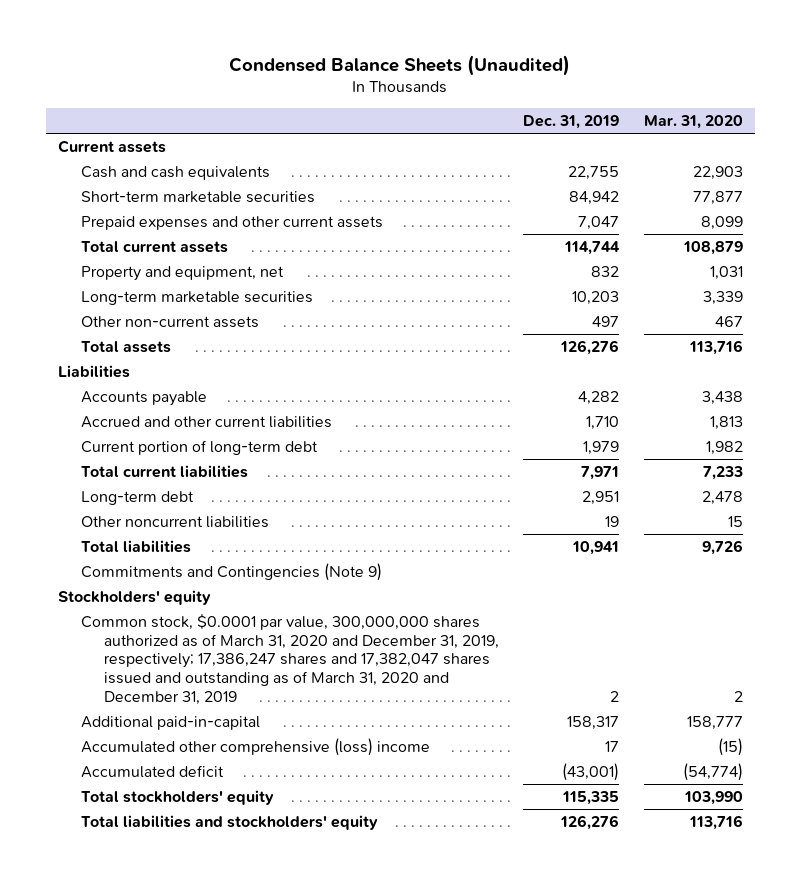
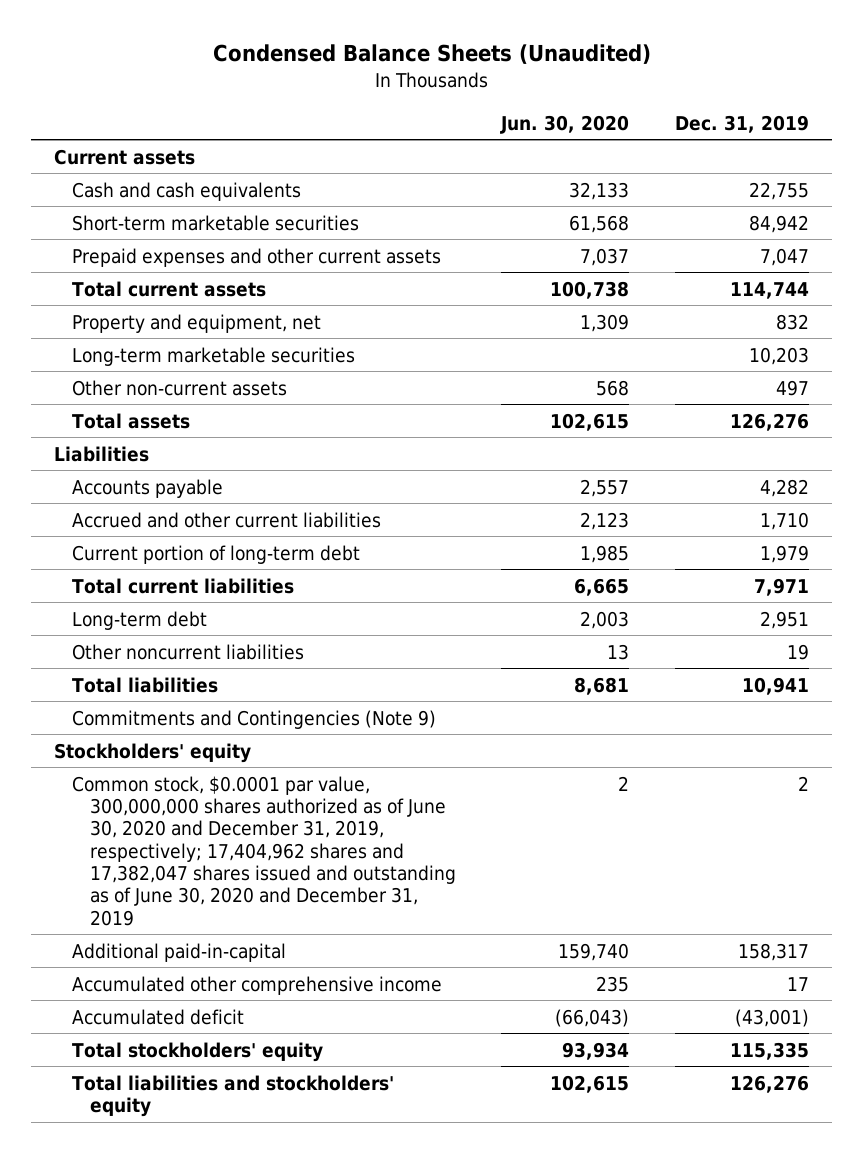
[643,115,743,130] Mar. 31, 2020 -> none
none -> [500,114,630,134] Jun. 30, 2020
[80,613,499,705] Common stock, $0.0001 par value, 300,000,000 shares authorized as of March 31, 2020 and December 31, 2019, respectively; 17,386,247 shares and 17,382,047 shares issued and outstanding as of March 31, 2020 and December 31, 2019 -> [71,775,456,926] Common stock, $0.0001 par value, 300,000,000 shares authorized as of June 30, 2020 and December 31, 2019, respectively; 17,404,962 shares and 17,382,047 shares issued and outstanding as of June 30, 2020 and December 31, 2019
[80,737,430,756] Accumulated other comprehensive (loss) income -> [71,975,442,995] Accumulated other comprehensive income

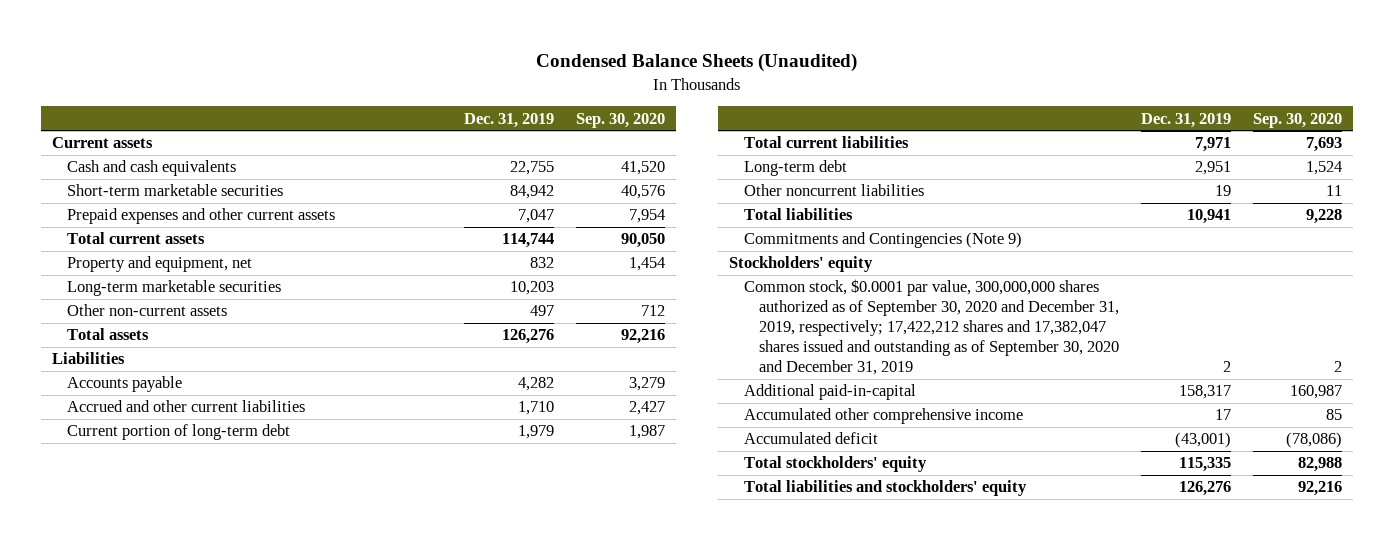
[500,114,630,134] Jun. 30, 2020 -> none
none -> [576,112,666,128] Sep. 30, 2020
[71,775,456,926] Common stock, $0.0001 par value, 300,000,000 shares authorized as of June 30, 2020 and December 31, 2019, respectively; 17,404,962 shares and 17,382,047 shares issued and outstanding as of June 30, 2020 and December 31, 2019 -> [743,279,1120,376] Common stock, $0.0001 par value, 300,000,000 shares authorized as of September 30, 2020 and December 31, 2019, respectively; 17,422,212 shares and 17,382,047 shares issued and outstanding as of September 30, 2020 and December 31, 2019

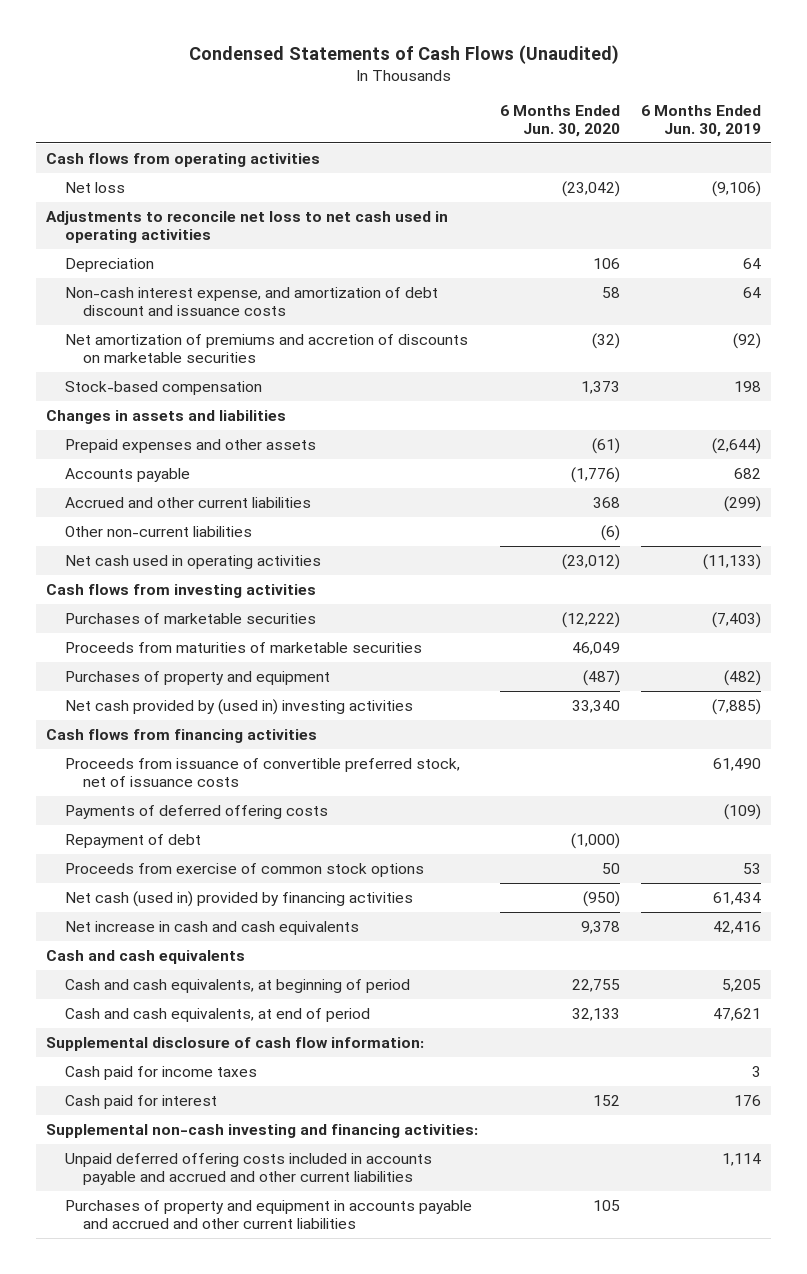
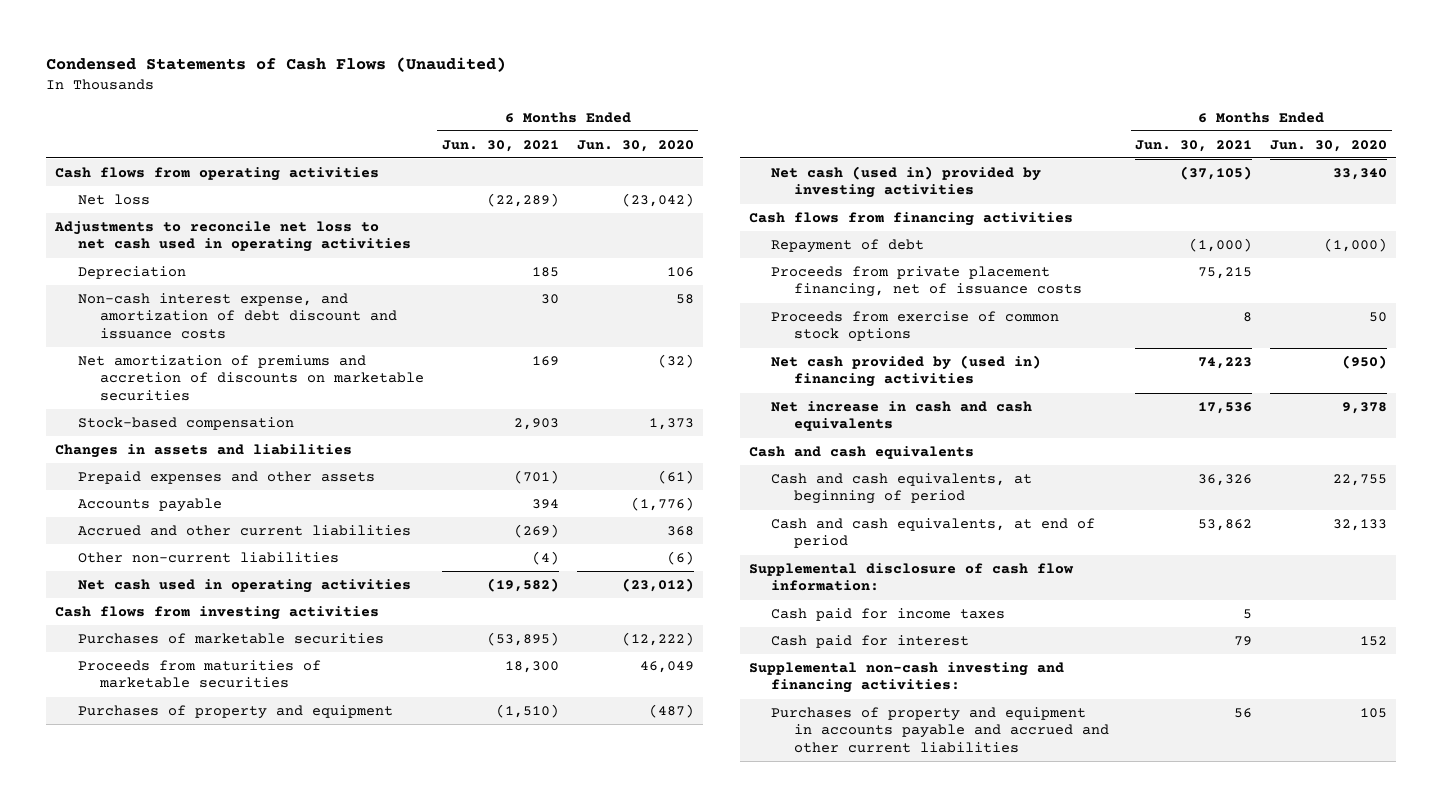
[640,104,761,137] 6 Months Ended Jun. 30, 2019 -> none
none -> [441,139,559,152] Jun. 30, 2021
[64,698,413,715] Net cash provided by (used in) investing activities -> [771,165,1042,199] Net cash (used in) provided by investing activities
[64,757,460,787] Proceeds from issuance of convertible preferred stock, net of issuance costs -> none
[64,804,328,819] Payments of deferred offering costs -> none
none -> [771,265,1082,298] Proceeds from private placement financing, net of issuance costs
[64,890,413,907] Net cash (used in) provided by financing activities -> [771,354,1042,388] Net cash provided by (used in) financing activities
[64,1152,432,1185] Unpaid deferred offering costs included in accounts payable and accrued and other current liabilities -> none

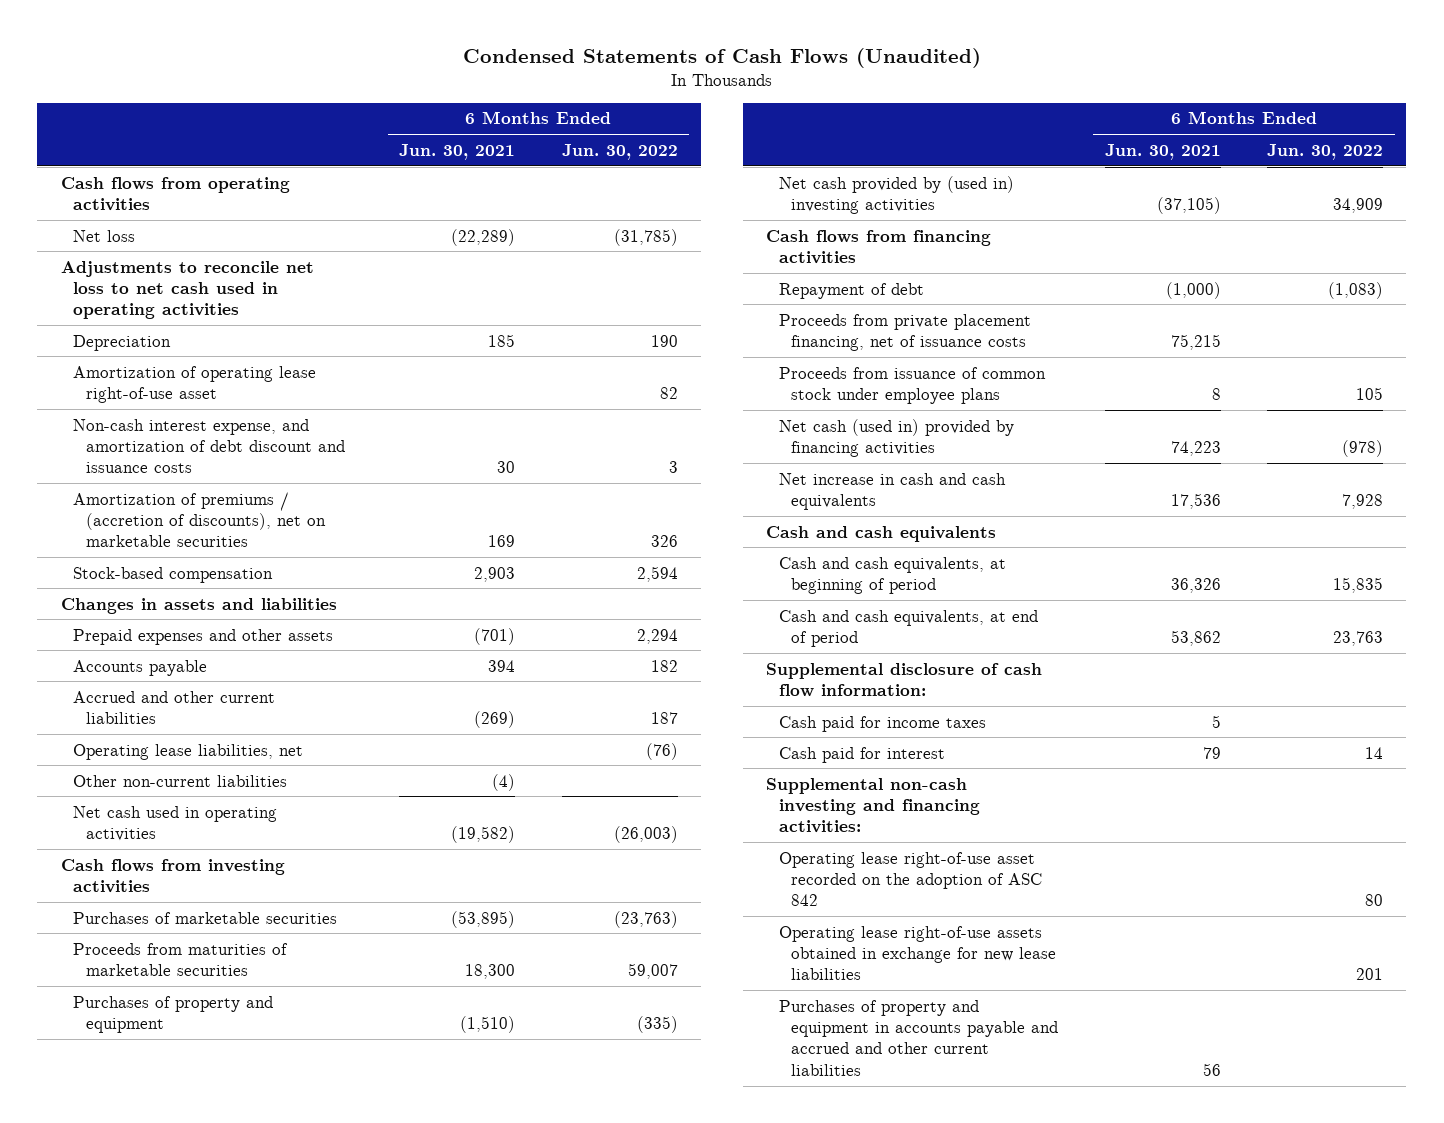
[576,139,694,152] Jun. 30, 2020 -> none
none -> [561,143,678,160] Jun. 30, 2022
none -> [73,365,317,403] Amortization of operating lease right-of-use asset
[77,354,425,402] Net amortization of premiums and accretion of discounts on marketable securities -> [73,491,326,548] Amortization of premiums / (accretion of discounts), net on marketable securities
none -> [73,743,304,760] Operating lease liabilities, net
[771,165,1042,199] Net cash (used in) provided by investing activities -> [778,175,1014,214] Net cash provided by (used in) investing activities
[771,310,1060,342] Proceeds from exercise of common stock options -> none
none -> [778,366,1046,404] Proceeds from issuance of common stock under employee plans
[771,354,1042,388] Net cash provided by (used in) financing activities -> [778,418,1014,457] Net cash (used in) provided by financing activities
none -> [778,851,1043,907] Operating lease right-of-use asset recorded on the adoption of ASC 842
none -> [778,925,1057,981] Operating lease right-of-use assets obtained in exchange for new lease liabilities

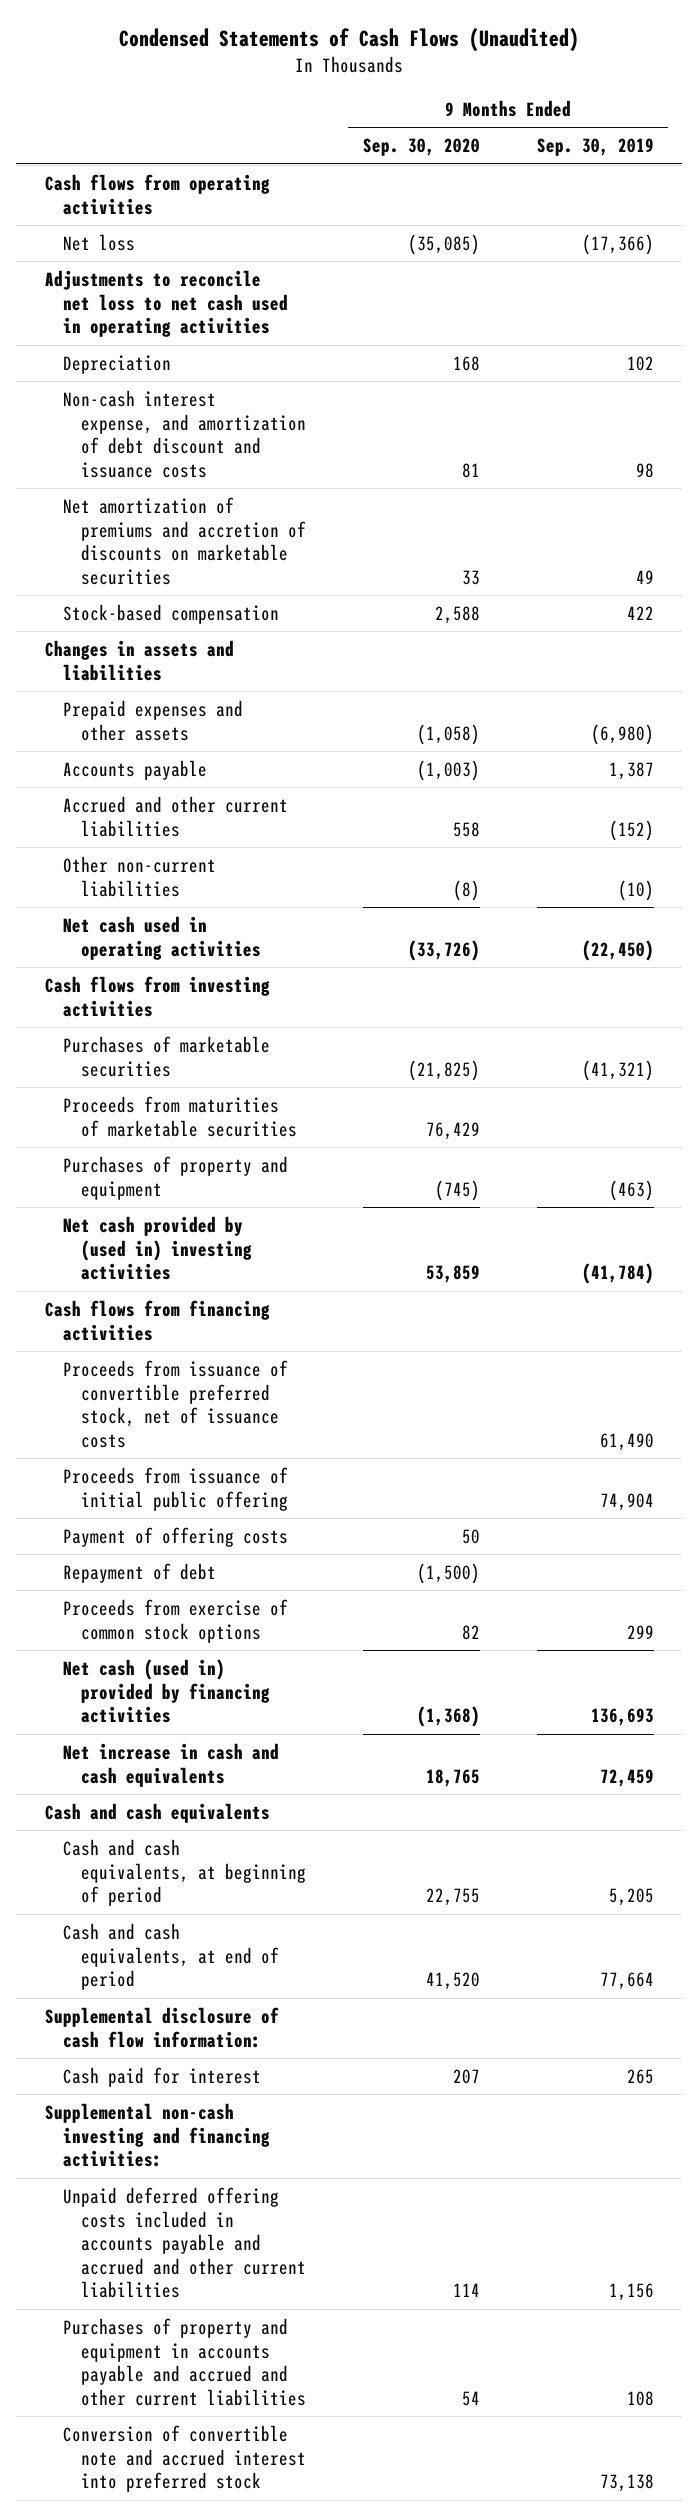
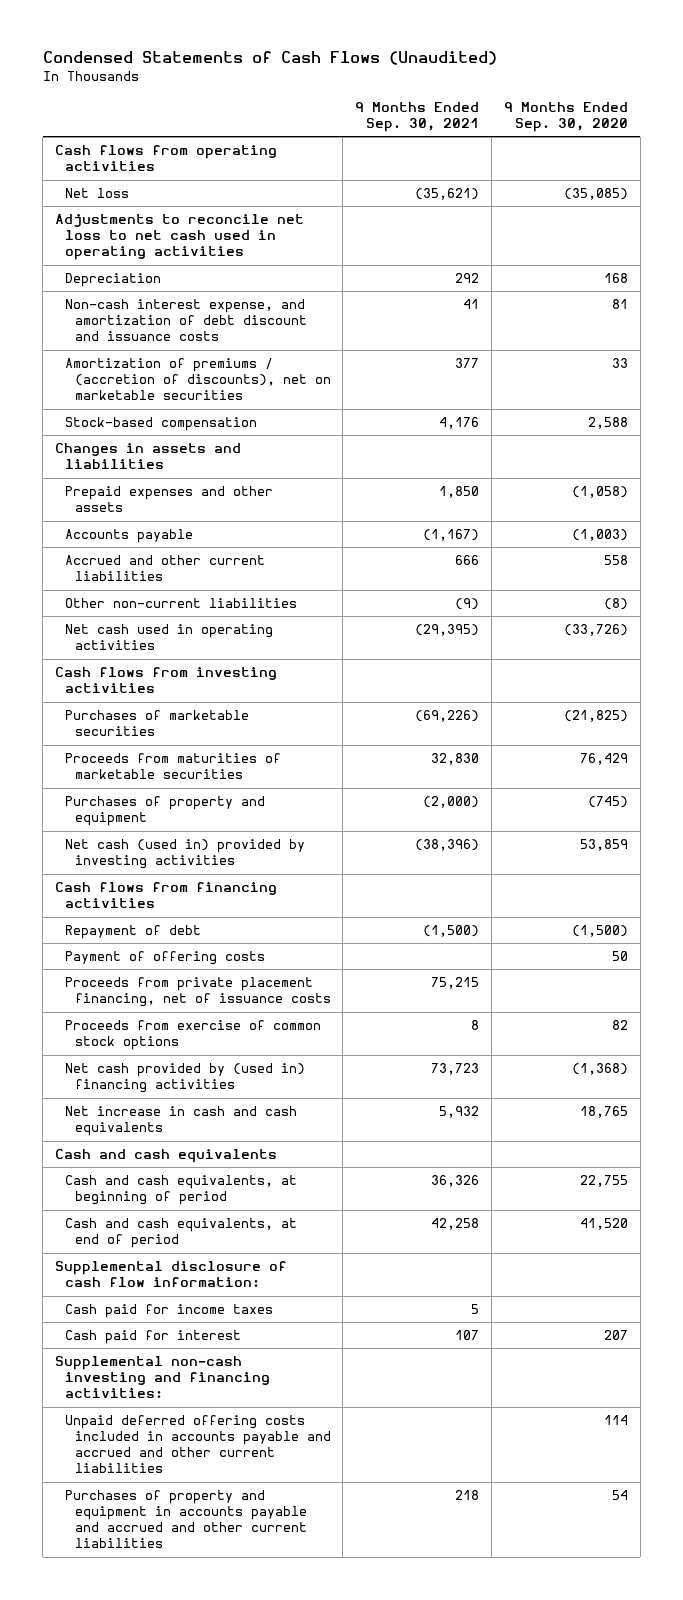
[536,138,654,157] Sep. 30, 2019 -> none
none -> [355,102,480,133] 9 Months Ended Sep. 30, 2021
[62,496,306,585] Net amortization of premiums and accretion of discounts on marketable securities -> [64,358,331,401] Amortization of premiums / (accretion of discounts), net on marketable securities
[62,1215,252,1281] Net cash provided by (used in) investing activities -> [64,839,305,870] Net cash (used in) provided by investing activities
[62,1359,288,1448] Proceeds from issuance of convertible preferred stock, net of issuance costs -> none
[62,1466,288,1511] Proceeds from issuance of initial public offering -> none
[62,1526,288,1547] Payment of offering costs -> [64,951,265,966] Payment of offering costs
none -> [64,977,331,1008] Proceeds from private placement financing, net of issuance costs
[62,1658,270,1724] Net cash (used in) provided by financing activities -> [64,1063,305,1094] Net cash provided by (used in) financing activities
none -> [64,1304,273,1319] Cash paid for income taxes
[62,2424,306,2493] Conversion of convertible note and accrued interest into preferred stock -> none

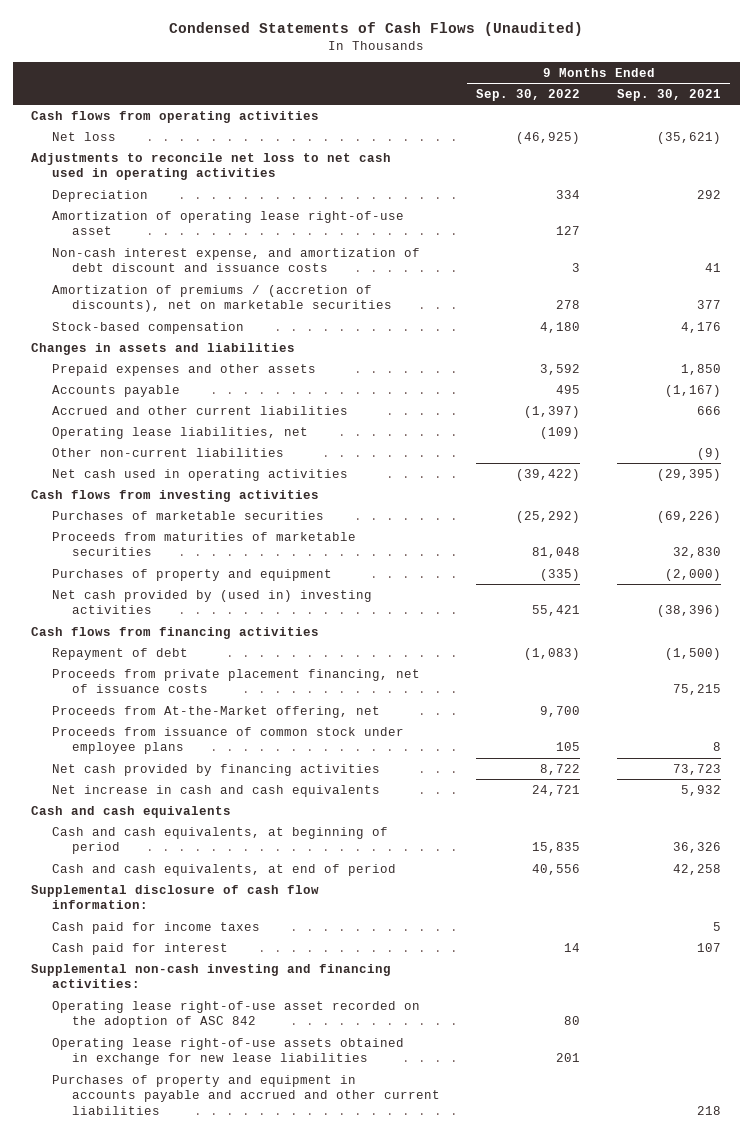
[504,102,629,133] 9 Months Ended Sep. 30, 2020 -> none
none -> [476,89,581,102] Sep. 30, 2022
none -> [51,210,404,236] Amortization of operating lease right-of-use asset
none -> [51,426,308,439] Operating lease liabilities, net
[64,839,305,870] Net cash (used in) provided by investing activities -> [51,589,372,615] Net cash provided by (used in) investing activities
[64,951,265,966] Payment of offering costs -> none
[64,1020,321,1051] Proceeds from exercise of common stock options -> none
none -> [51,705,380,718] Proceeds from At-the-Market offering, net
none -> [51,726,404,755] Proceeds from issuance of common stock under employee plans
[64,1063,305,1094] Net cash provided by (used in) financing activities -> [51,763,380,776] Net cash provided by financing activities
[64,1415,331,1474] Unpaid deferred offering costs included in accounts payable and accrued and other current liabilities -> none
none -> [51,1000,420,1029] Operating lease right-of-use asset recorded on the adoption of ASC 842
none -> [51,1037,404,1066] Operating lease right-of-use assets obtained in exchange for new lease liabilities

